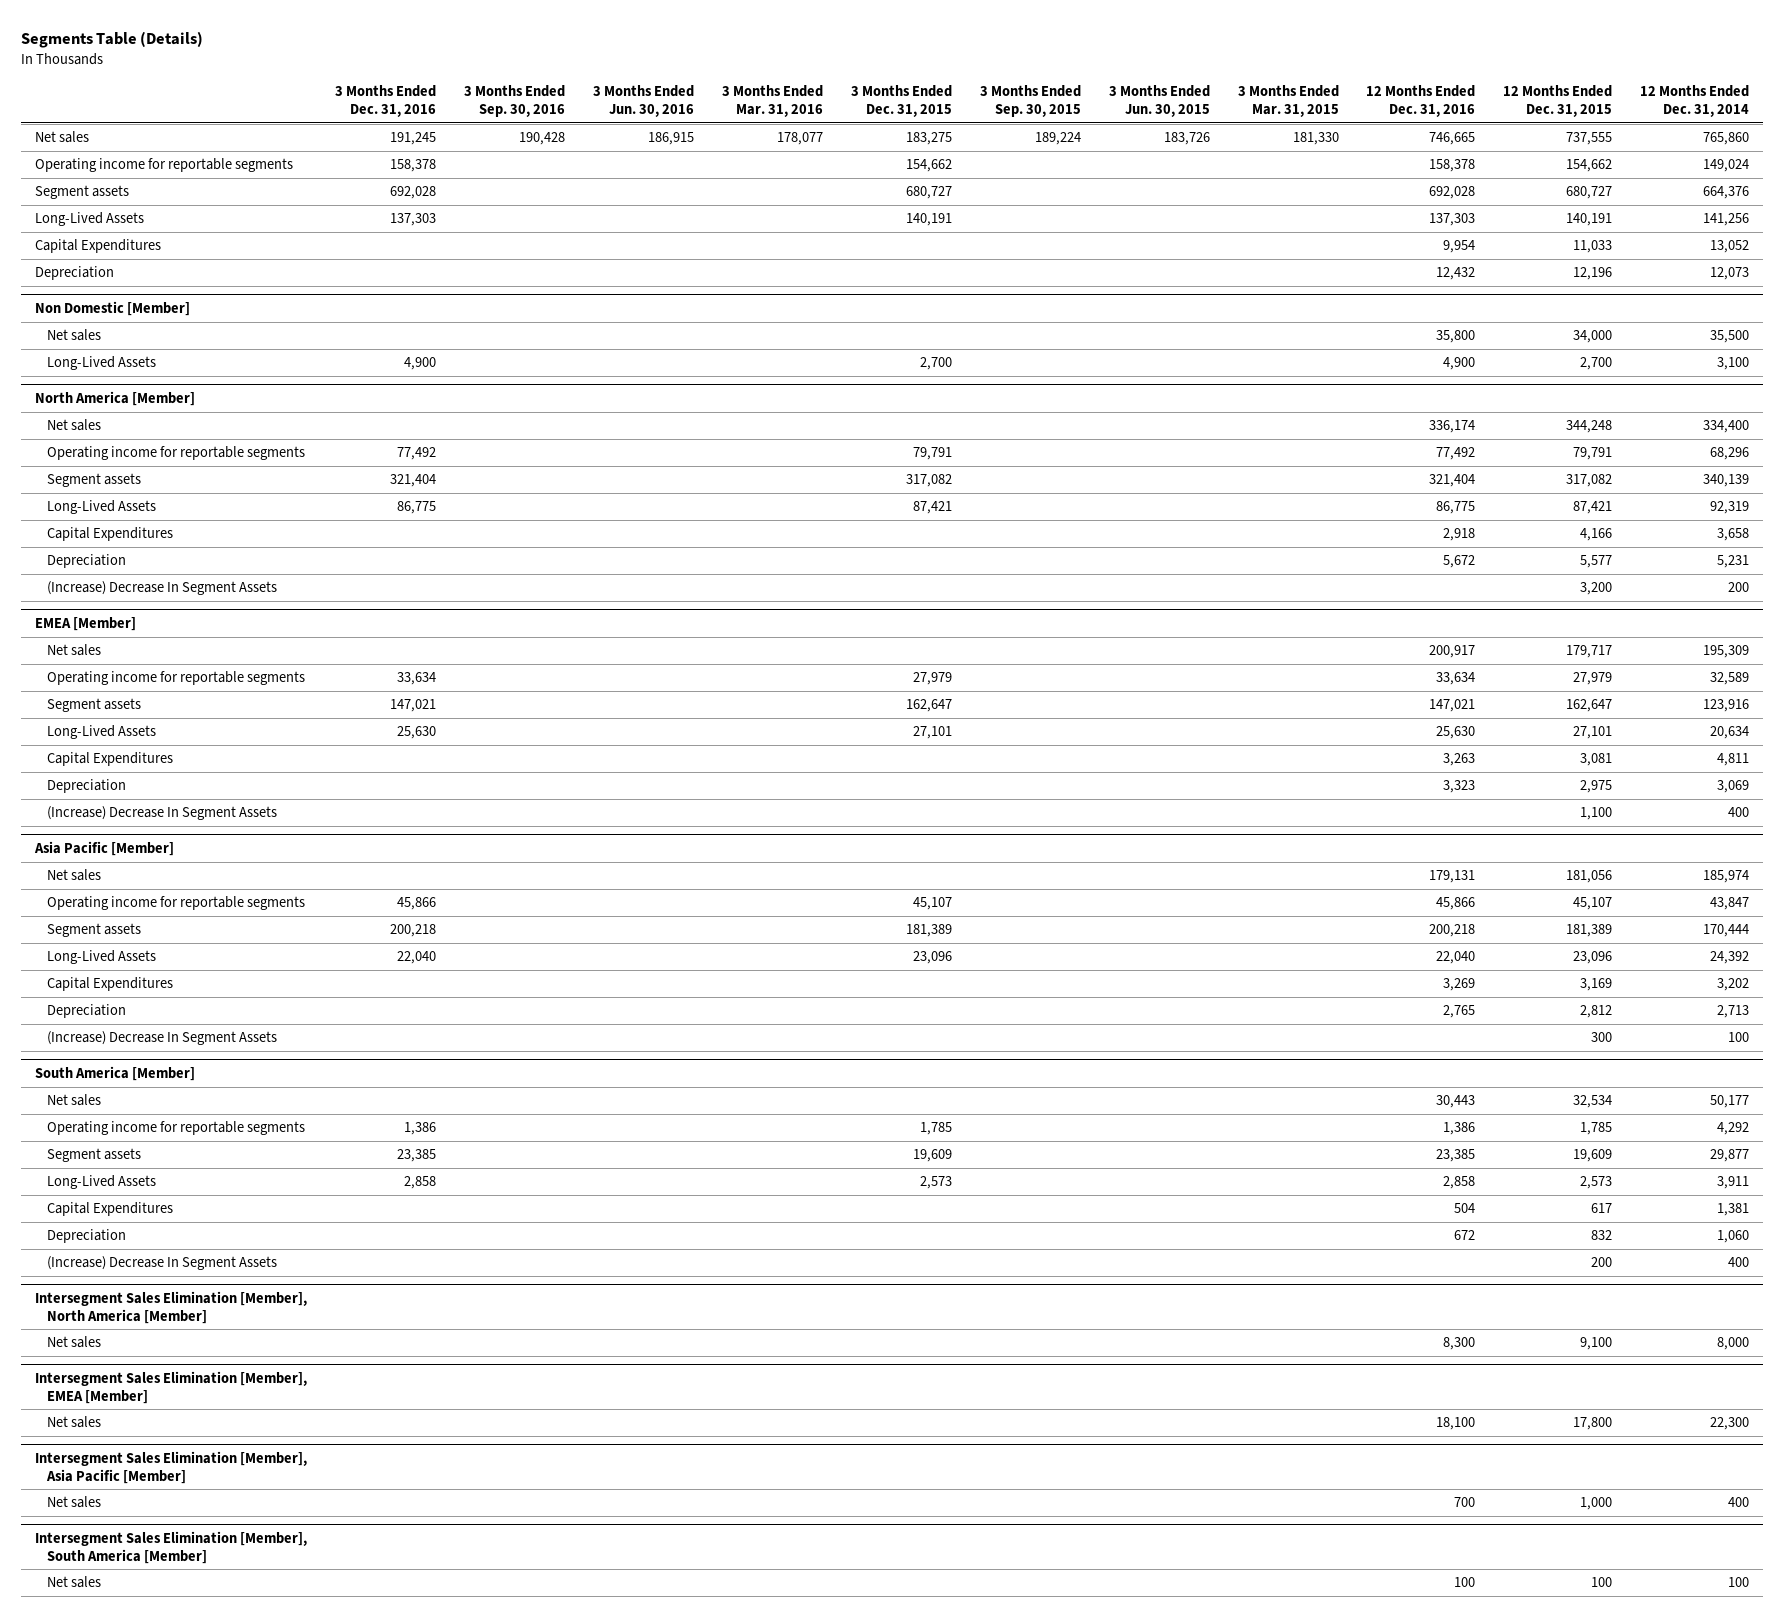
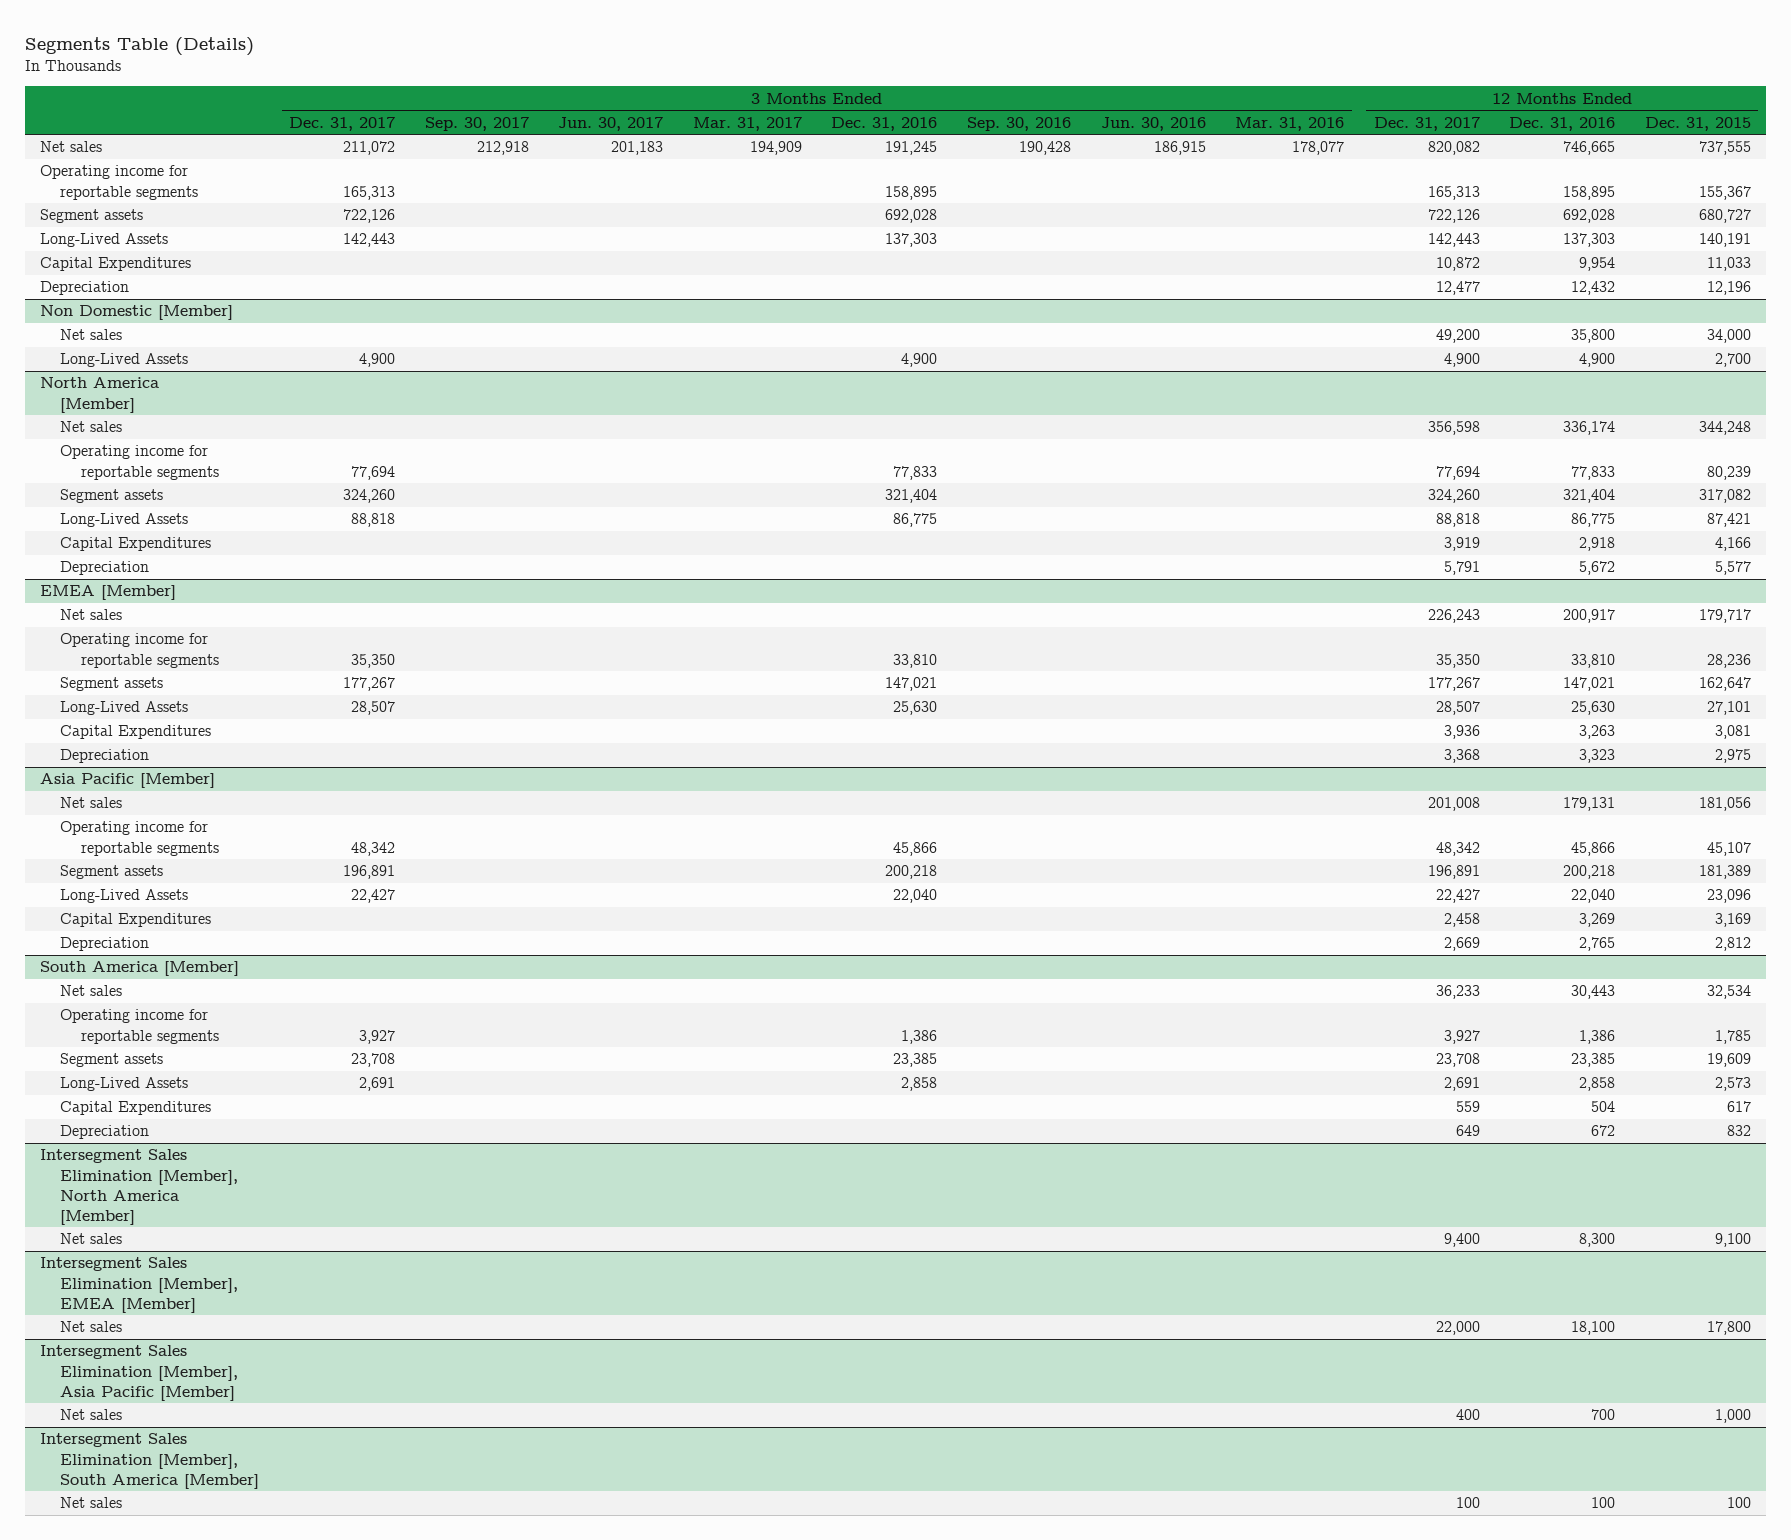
[850,85,952,118] 3 Months Ended Dec. 31, 2015 -> none
[979,85,1081,118] 3 Months Ended Sep. 30, 2015 -> none
[1108,85,1210,118] 3 Months Ended Jun. 30, 2015 -> none
[1237,85,1339,118] 3 Months Ended Mar. 31, 2015 -> none
[1640,85,1750,118] 12 Months Ended Dec. 31, 2014 -> none
none -> [288,116,395,131] Dec. 31, 2017
none -> [424,116,529,131] Sep. 30, 2017
none -> [558,116,664,131] Jun. 30, 2017
none -> [692,116,802,131] Mar. 31, 2017
none -> [1373,116,1480,131] Dec. 31, 2017
[390,159,437,173] 158,378 -> [885,185,938,200] 158,895
[1429,159,1476,173] 158,378 -> [1563,185,1616,200] 158,895
[1566,159,1613,173] 154,662 -> [1698,185,1751,200] 155,367
[397,447,437,461] 77,492 -> [893,465,938,480] 77,833
[1436,447,1476,461] 77,492 -> [1571,465,1616,480] 77,833
[1573,447,1613,461] 79,791 -> [1706,465,1751,480] 80,239
[47,581,278,596] (Increase) Decrease In Segment Assets -> none
[397,672,437,686] 33,634 -> [893,653,938,668] 33,810
[1436,672,1476,686] 33,634 -> [1571,653,1616,668] 33,810
[1573,672,1613,686] 27,979 -> [1706,653,1751,668] 28,236
[47,806,278,821] (Increase) Decrease In Segment Assets -> none
[47,1031,278,1046] (Increase) Decrease In Segment Assets -> none
[47,1256,278,1271] (Increase) Decrease In Segment Assets -> none

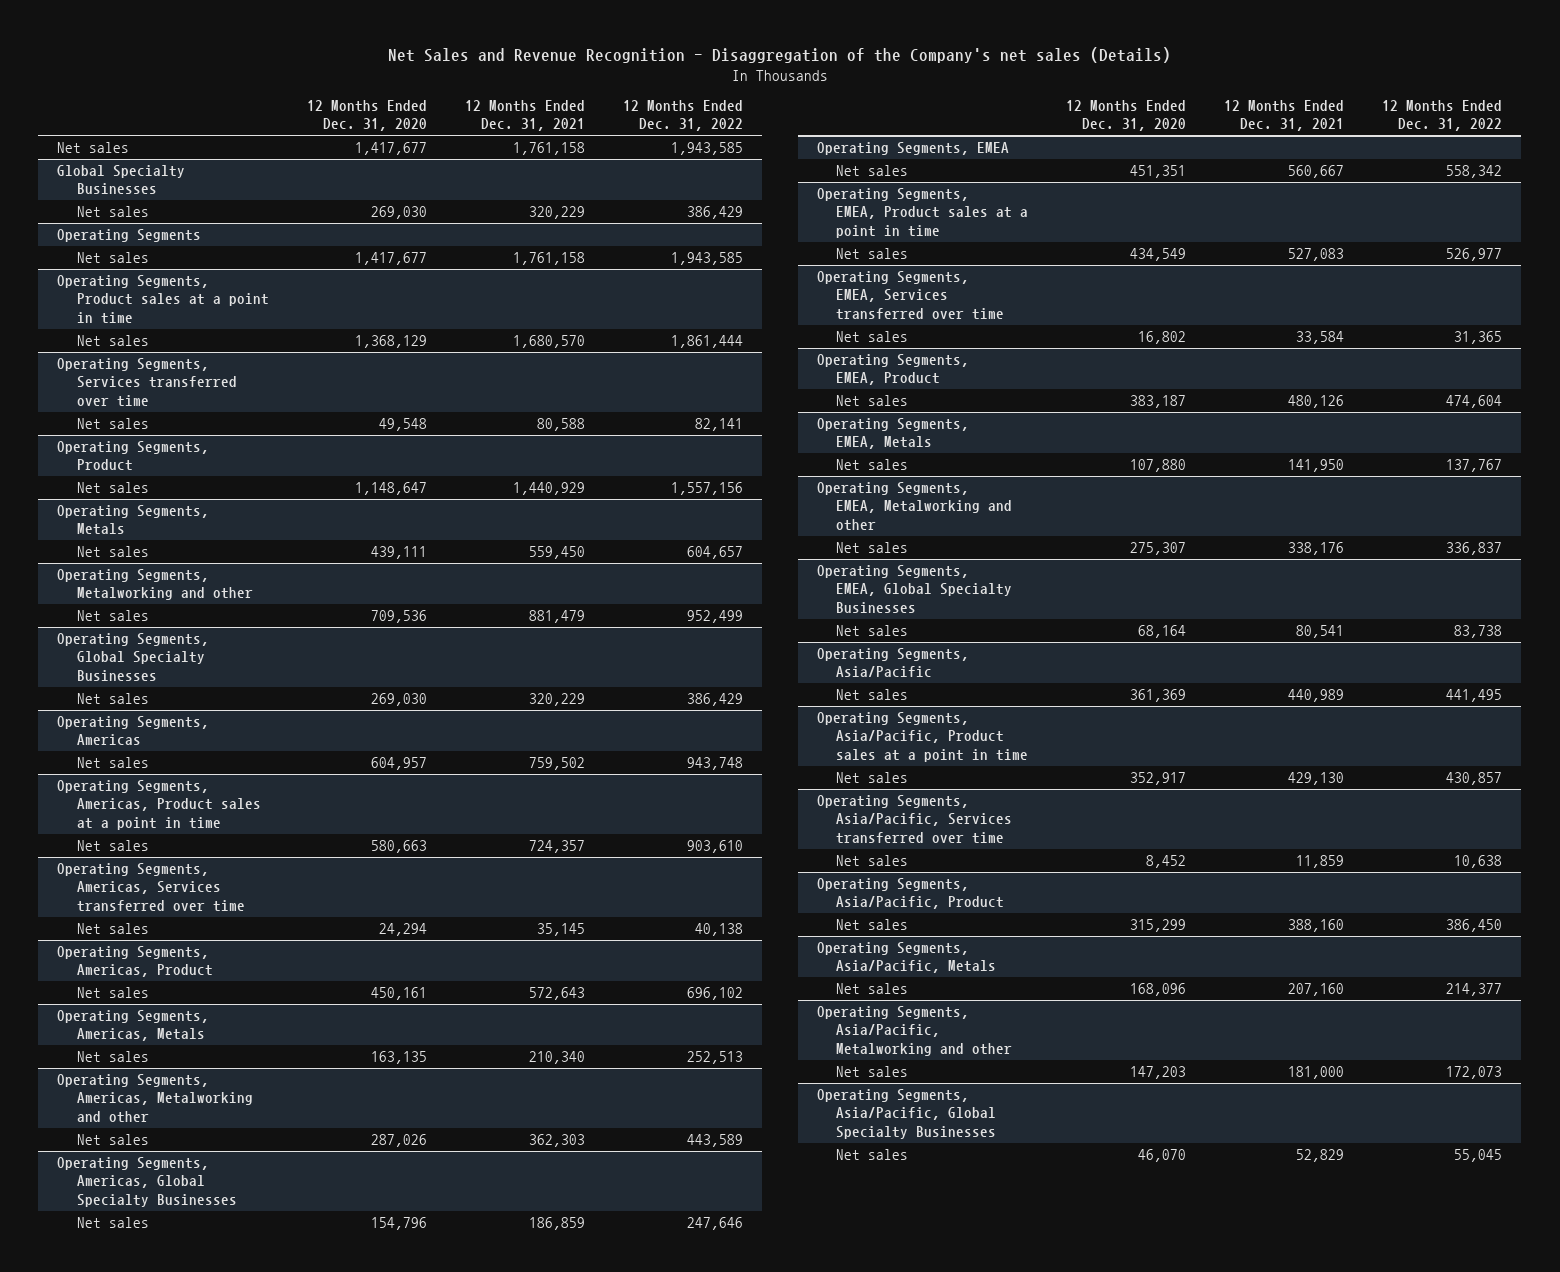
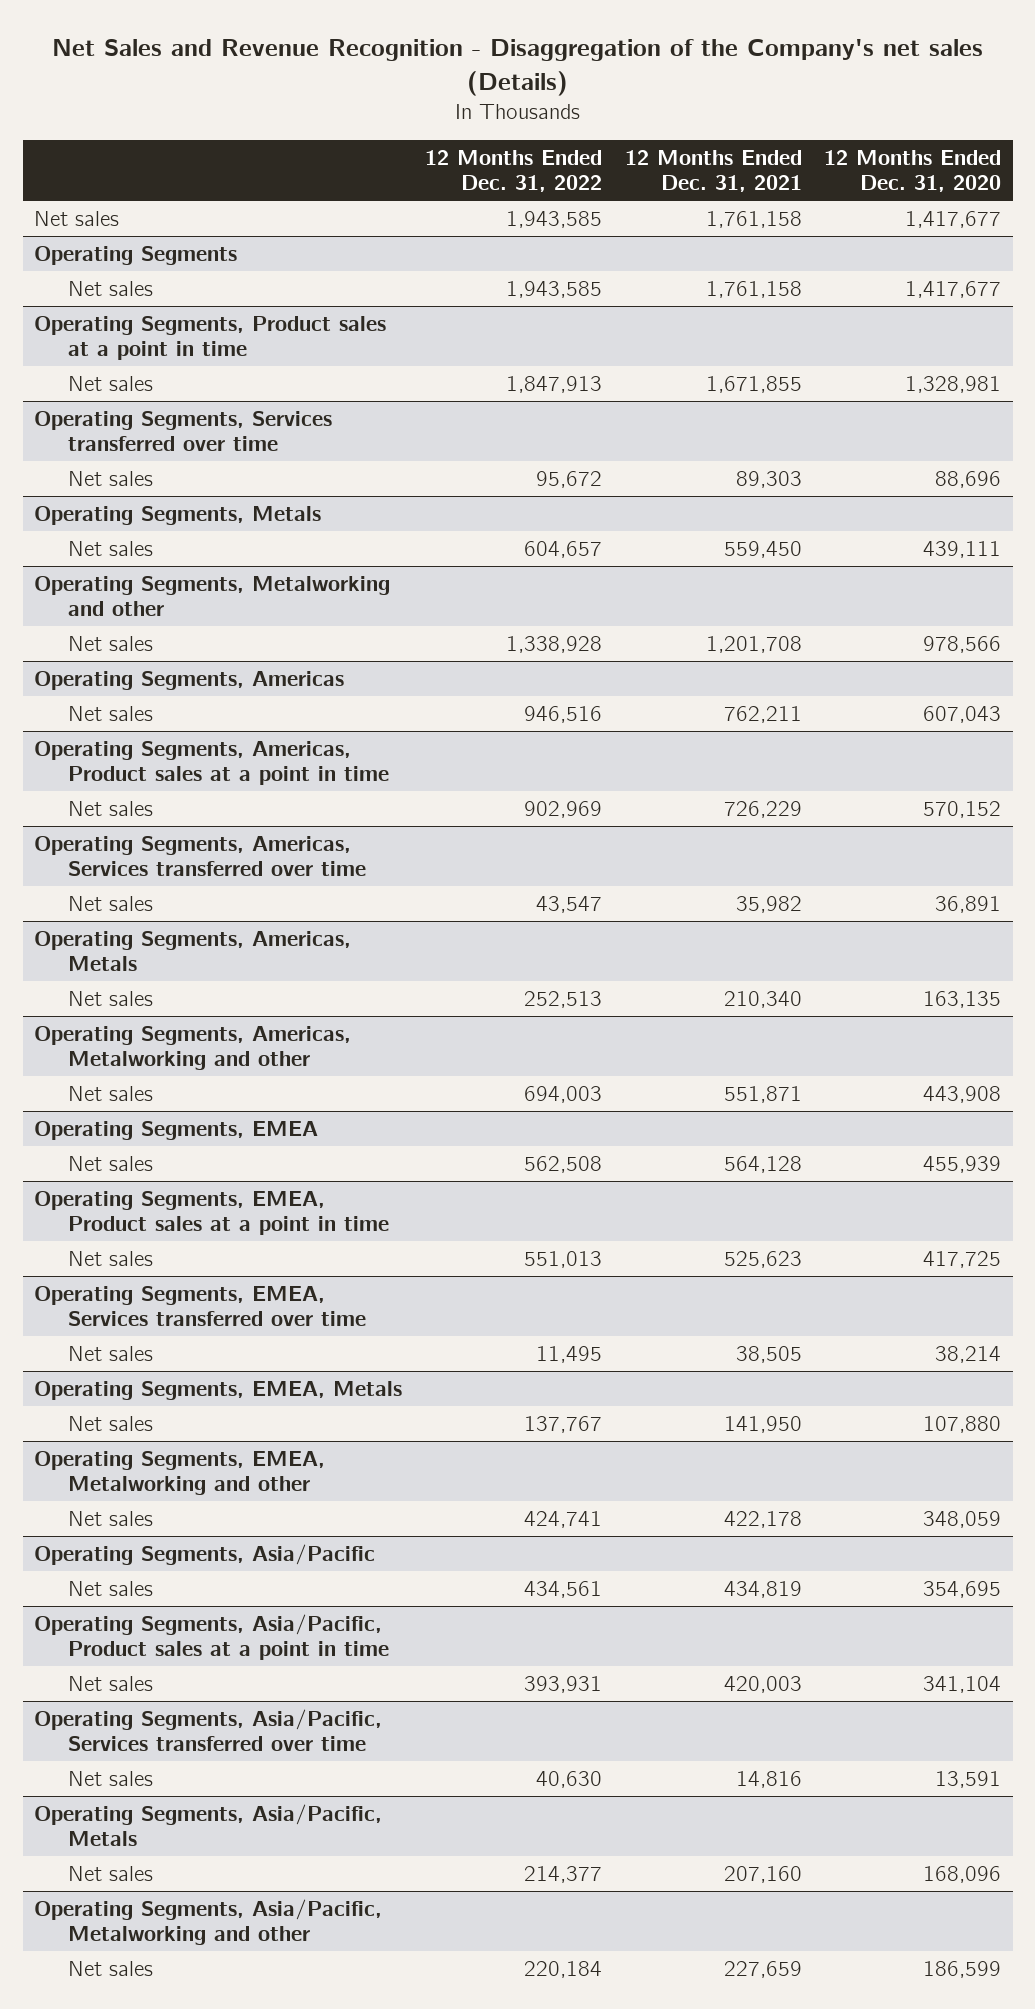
[57,165,186,195] Global Specialty Businesses -> none
[76,206,149,218] Net sales -> none
[354,335,427,349] 1,368,129 -> [905,375,1002,393] 1,328,981
[512,335,585,349] 1,680,570 -> [705,375,802,393] 1,671,855
[670,335,743,349] 1,861,444 -> [505,375,602,393] 1,847,913
[57,441,210,472] Operating Segments, Product -> none
[76,482,149,494] Net sales -> none
[378,418,427,432] 49,548 -> [935,470,1002,488] 88,696
[536,418,585,432] 80,588 -> [735,470,802,488] 89,303
[694,418,743,432] 82,141 -> [535,470,602,488] 95,672
[57,633,210,681] Operating Segments, Global Specialty Businesses -> none
[76,693,149,705] Net sales -> none
[370,610,427,624] 709,536 -> [923,635,1002,653] 978,566
[528,610,585,624] 881,479 -> [705,635,802,653] 1,201,708
[686,610,743,624] 952,499 -> [505,635,602,653] 1,338,928
[370,757,427,771] 604,957 -> [923,705,1002,723] 607,043
[528,757,585,771] 759,502 -> [723,705,802,723] 762,211
[686,757,743,771] 943,748 -> [523,705,602,723] 946,516
[370,840,427,854] 580,663 -> [923,800,1002,818] 570,152
[528,840,585,854] 724,357 -> [723,800,802,818] 726,229
[686,840,743,854] 903,610 -> [523,800,602,818] 902,969
[57,946,213,978] Operating Segments, Americas, Product -> none
[76,987,149,999] Net sales -> none
[378,923,427,937] 24,294 -> [935,895,1002,913] 36,891
[536,923,585,937] 35,145 -> [735,895,802,913] 35,982
[694,923,743,937] 40,138 -> [535,895,602,913] 43,547
[57,1157,237,1207] Operating Segments, Americas, Global Specialty Businesses -> none
[76,1217,149,1229] Net sales -> none
[370,1134,427,1148] 287,026 -> [923,1085,1002,1103] 443,908
[528,1134,585,1148] 362,303 -> [723,1085,802,1103] 551,871
[686,1134,743,1148] 443,589 -> [523,1085,602,1103] 694,003
[1130,165,1187,179] 451,351 -> [923,1155,1002,1173] 455,939
[1288,165,1345,179] 560,667 -> [723,1155,802,1173] 564,128
[1446,165,1503,179] 558,342 -> [523,1155,602,1173] 562,508
[1130,248,1187,262] 434,549 -> [923,1250,1002,1268] 417,725
[1288,248,1345,262] 527,083 -> [723,1250,802,1268] 525,623
[1446,248,1503,262] 526,977 -> [523,1250,602,1268] 551,013
[816,354,969,386] Operating Segments, EMEA, Product -> none
[835,395,908,407] Net sales -> none
[1138,331,1187,345] 16,802 -> [935,1345,1002,1363] 38,214
[1296,331,1345,345] 33,584 -> [735,1345,802,1363] 38,505
[1454,331,1503,345] 31,365 -> [535,1345,602,1363] 11,495
[816,565,1012,613] Operating Segments, EMEA, Global Specialty Businesses -> none
[835,625,908,637] Net sales -> none
[1130,542,1187,556] 275,307 -> [923,1510,1002,1528] 348,059
[1288,542,1345,556] 338,176 -> [723,1510,802,1528] 422,178
[1446,542,1503,556] 336,837 -> [523,1510,602,1528] 424,741
[1130,689,1187,703] 361,369 -> [923,1580,1002,1598] 354,695
[1288,689,1345,703] 440,989 -> [723,1580,802,1598] 434,819
[1446,689,1503,703] 441,495 -> [523,1580,602,1598] 434,561
[1130,772,1187,786] 352,917 -> [923,1675,1002,1693] 341,104
[1288,772,1345,786] 429,130 -> [723,1675,802,1693] 420,003
[1446,772,1503,786] 430,857 -> [523,1675,602,1693] 393,931
[816,878,1004,910] Operating Segments, Asia/Pacific, Product -> none
[835,919,908,931] Net sales -> none
[1146,855,1187,869] 8,452 -> [935,1770,1002,1788] 13,591
[1296,855,1345,869] 11,859 -> [735,1770,802,1788] 14,816
[1454,855,1503,869] 10,638 -> [535,1770,602,1788] 40,630
[816,1089,996,1139] Operating Segments, Asia/Pacific, Global Specialty Businesses -> none
[835,1149,908,1161] Net sales -> none
[1130,1066,1187,1080] 147,203 -> [923,1960,1002,1978] 186,599
[1288,1066,1345,1080] 181,000 -> [723,1960,802,1978] 227,659
[1446,1066,1503,1080] 172,073 -> [523,1960,602,1978] 220,184

